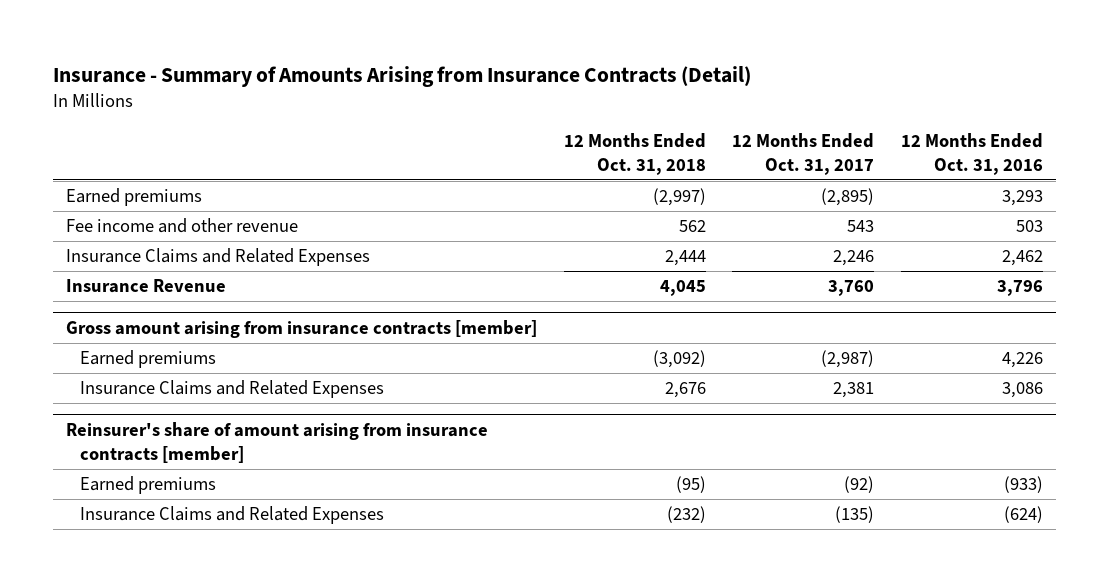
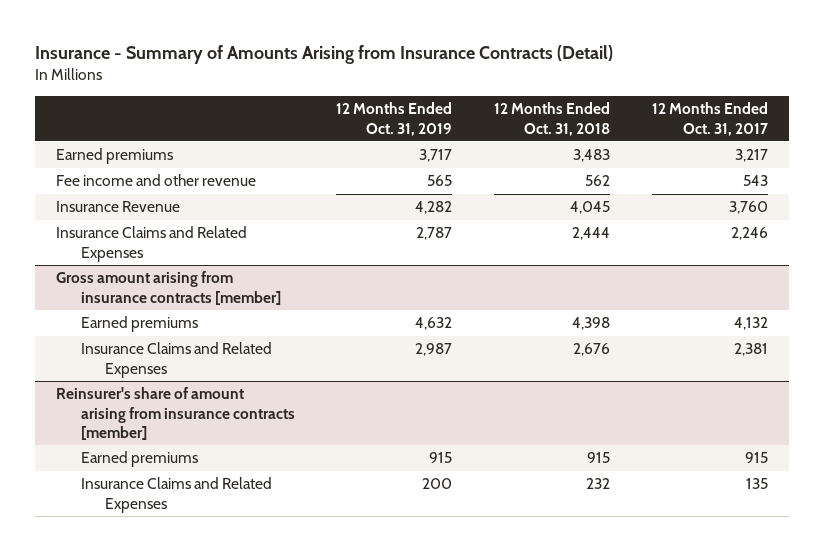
[900,133,1043,176] 12 Months Ended Oct. 31, 2016 -> none
none -> [336,102,453,136] 12 Months Ended Oct. 31, 2019
[652,188,706,207] (2,997) -> [573,149,611,163] 3,483
[821,188,875,207] (2,895) -> [734,149,768,163] 3,217
[66,248,371,267] Insurance Claims and Related Expenses -> [56,226,248,262] Insurance Claims and Related Expenses
[652,350,706,369] (3,092) -> [572,317,611,331] 4,398
[821,350,875,369] (2,987) -> [733,317,768,331] 4,132
[675,476,706,494] (95) -> [587,452,611,464] 915
[844,476,875,494] (92) -> [744,452,768,464] 915
[666,506,706,524] (232) -> [586,478,611,490] 232
[835,506,875,524] (135) -> [745,478,768,490] 135

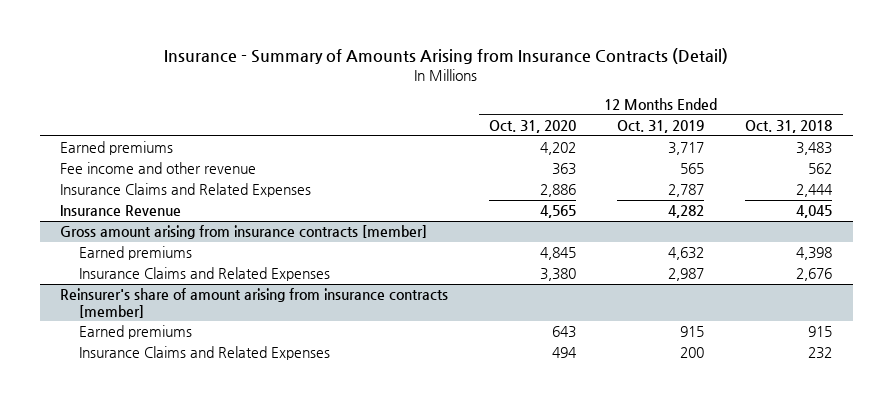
[651,102,768,136] 12 Months Ended Oct. 31, 2017 -> none
none -> [489,120,577,134] Oct. 31, 2020
[56,201,181,213] Insurance Revenue -> [60,205,182,217] Insurance Revenue

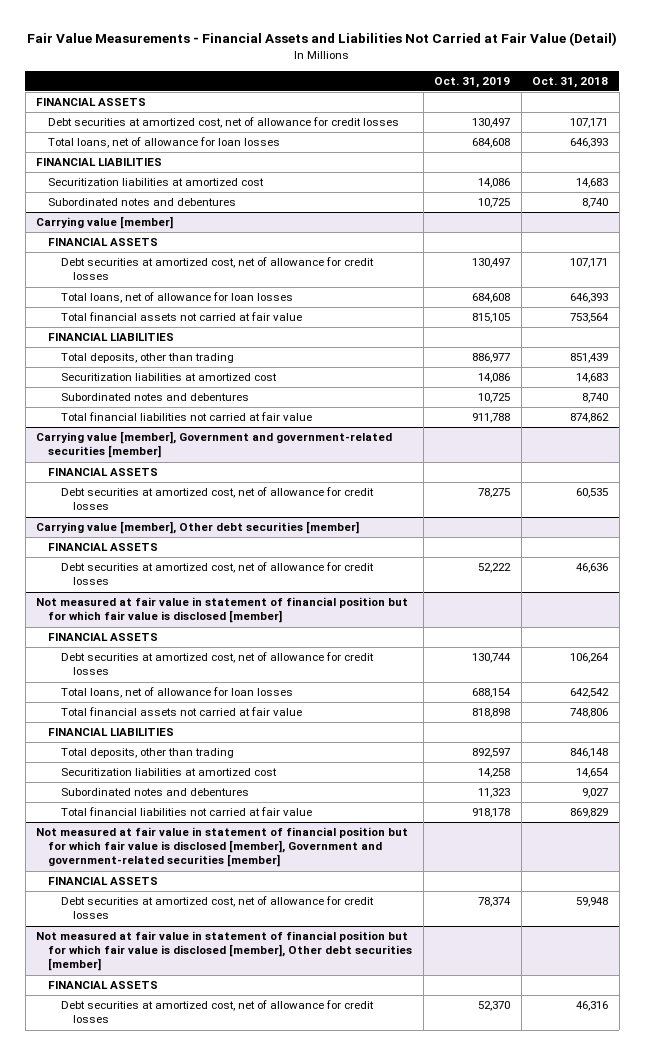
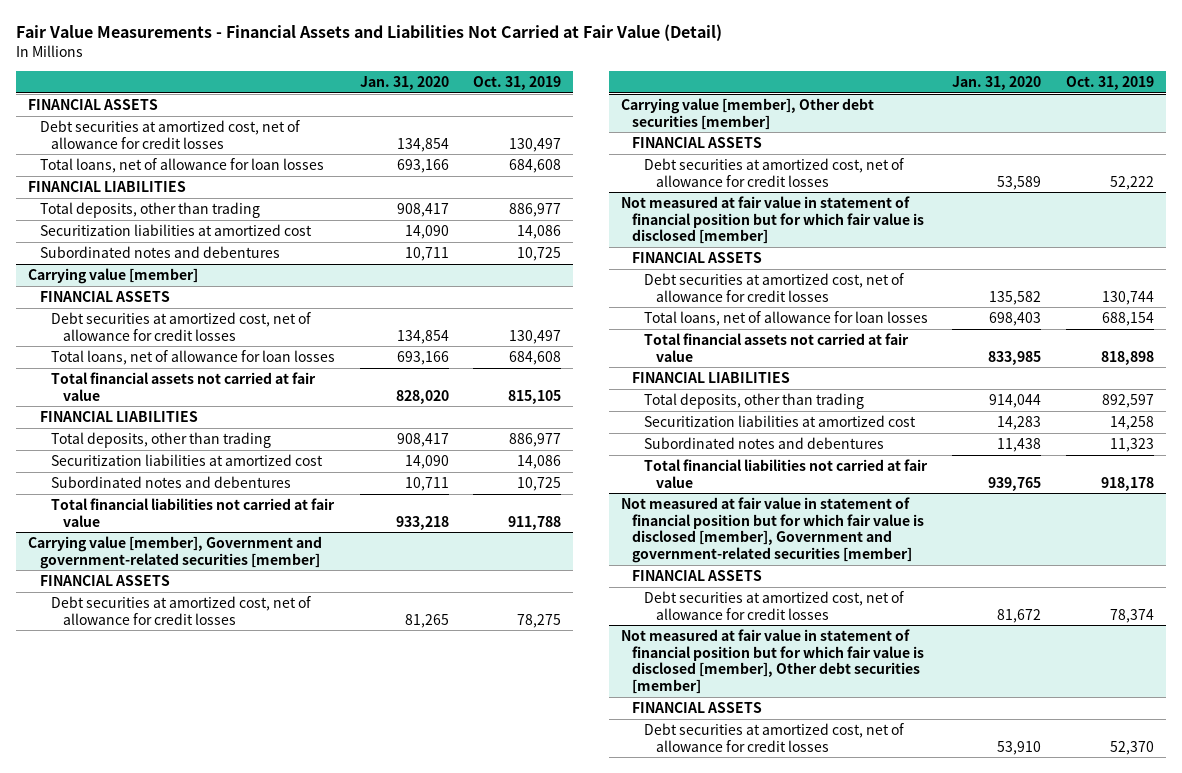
[532,76,609,88] Oct. 31, 2018 -> none
none -> [359,75,449,90] Jan. 31, 2020
none -> [39,201,260,218] Total deposits, other than trading

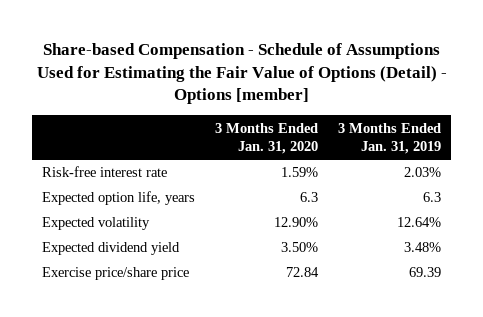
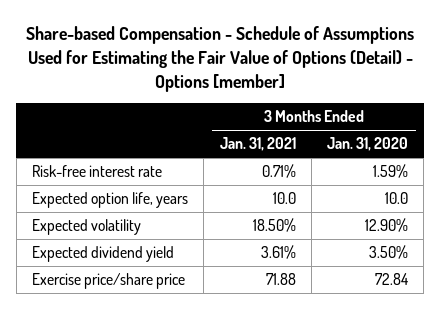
[337,122,441,155] 3 Months Ended Jan. 31, 2019 -> none
none -> [219,137,296,152] Jan. 31, 2021
[300,192,319,203] 6.3 -> [385,192,409,205] 10.0

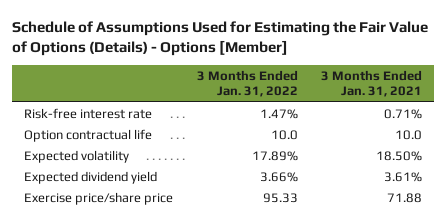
[26,26,415,92] Share-based Compensation - Schedule of Assumptions Used for Estimating the Fair Value of Options (Detail) - Options [member] -> [11,20,428,57] Schedule of Assumptions Used for Estimating the Fair Value of Options (Details) - Options [Member]
[327,137,409,152] Jan. 31, 2020 -> none
none -> [196,69,298,98] 3 Months Ended Jan. 31, 2022
[32,192,189,209] Expected option life, years -> [23,128,152,142] Option contractual life

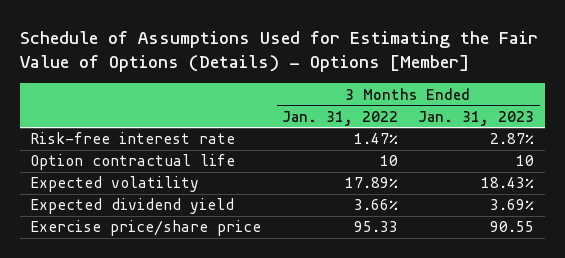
[321,69,423,98] 3 Months Ended Jan. 31, 2021 -> none
none -> [418,110,535,126] Jan. 31, 2023
[270,129,298,140] 10.0 -> [379,155,398,167] 10

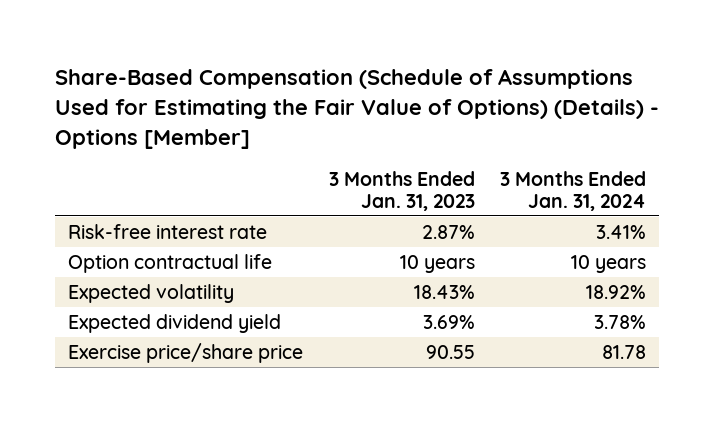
[19,30,538,72] Schedule of Assumptions Used for Estimating the Fair Value of Options (Details) - Options [Member] -> [54,68,659,149] Share-Based Compensation (Schedule of Assumptions Used for Estimating the Fair Value of Options) (Details) - Options [Member]
[281,110,398,126] Jan. 31, 2022 -> none
none -> [500,170,647,211] 3 Months Ended Jan. 31, 2024
[516,155,535,167] 10 -> [399,254,475,273] 10 years

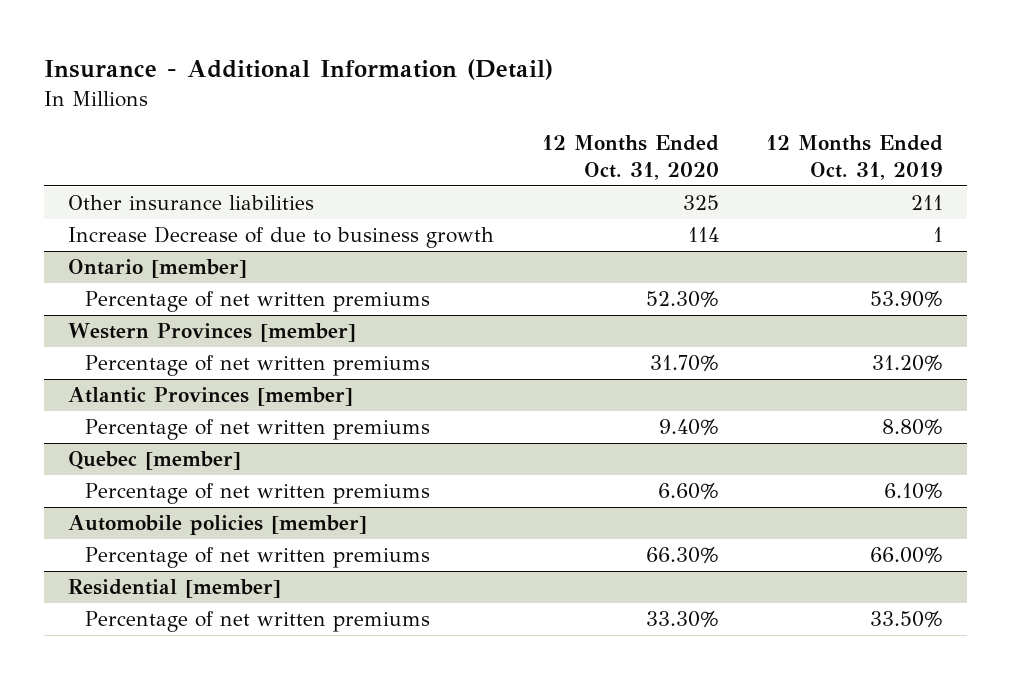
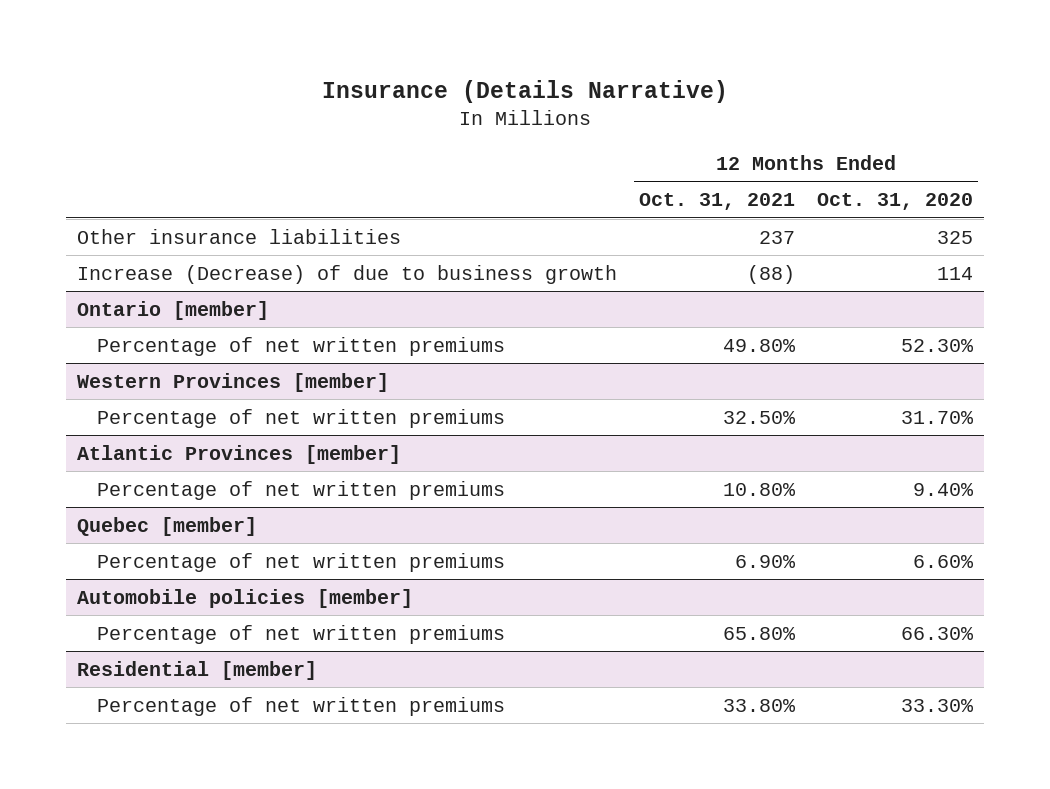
[44,59,554,81] Insurance - Additional Information (Detail) -> [321,79,728,103] Insurance (Details Narrative)
[766,135,944,180] 12 Months Ended Oct. 31, 2019 -> none
none -> [638,193,795,211] Oct. 31, 2021
[68,226,495,249] Increase Decrease of due to business growth -> [77,264,618,284] Increase (Decrease) of due to business growth

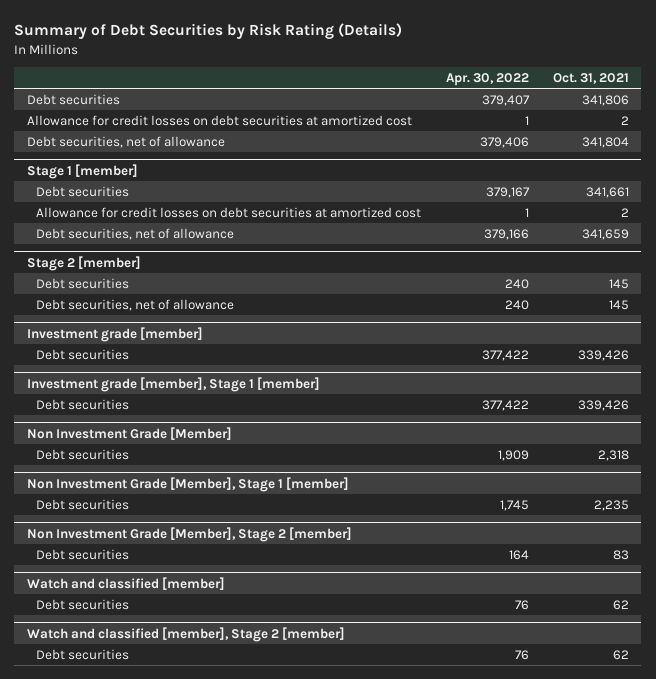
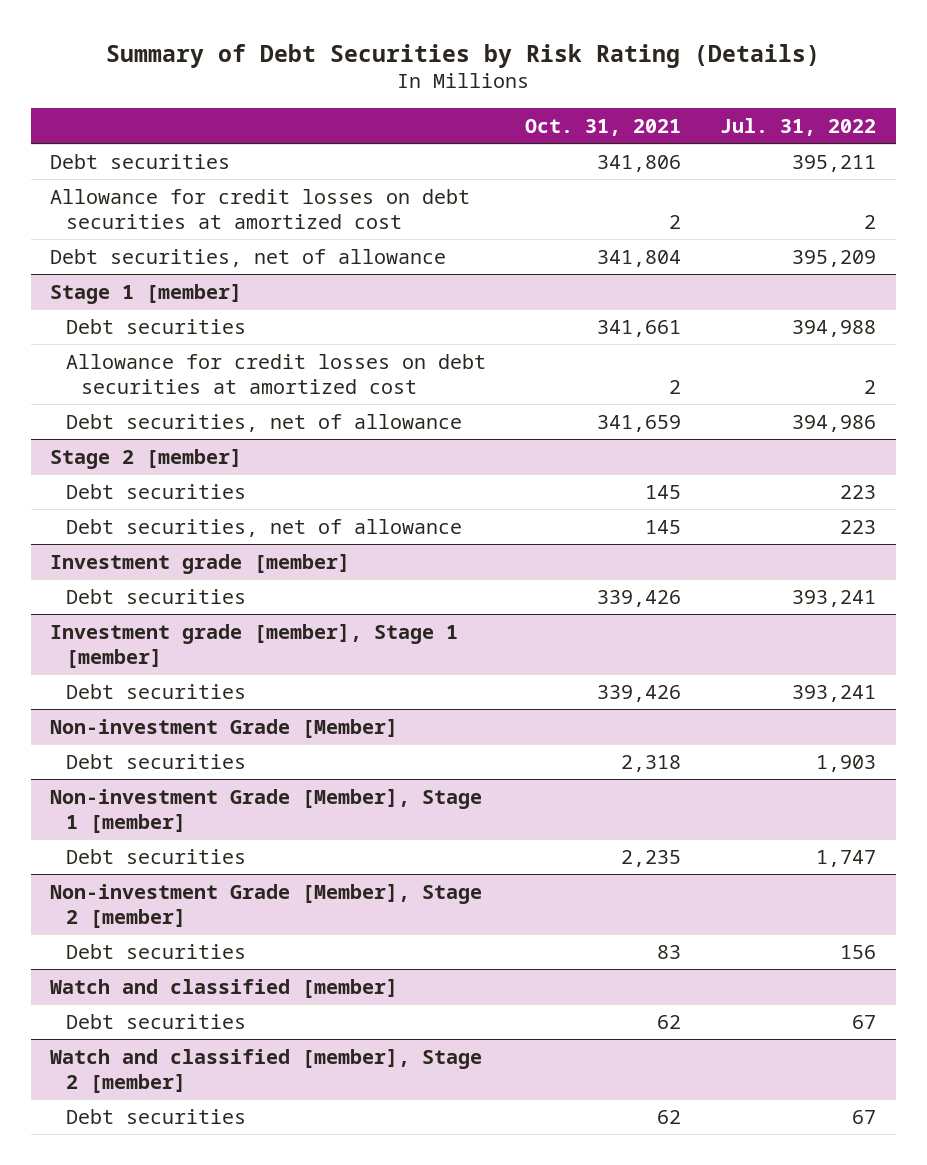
[445,72,529,86] Apr. 30, 2022 -> none
none -> [720,118,877,137] Jul. 31, 2022
[26,426,232,440] Non Investment Grade [Member] -> [50,718,399,738] Non-investment Grade [Member]
[26,476,349,492] Non Investment Grade [Member], Stage 1 [member] -> [50,788,483,834] Non-investment Grade [Member], Stage 1 [member]
[26,526,352,542] Non Investment Grade [Member], Stage 2 [member] -> [50,883,483,929] Non-investment Grade [Member], Stage 2 [member]

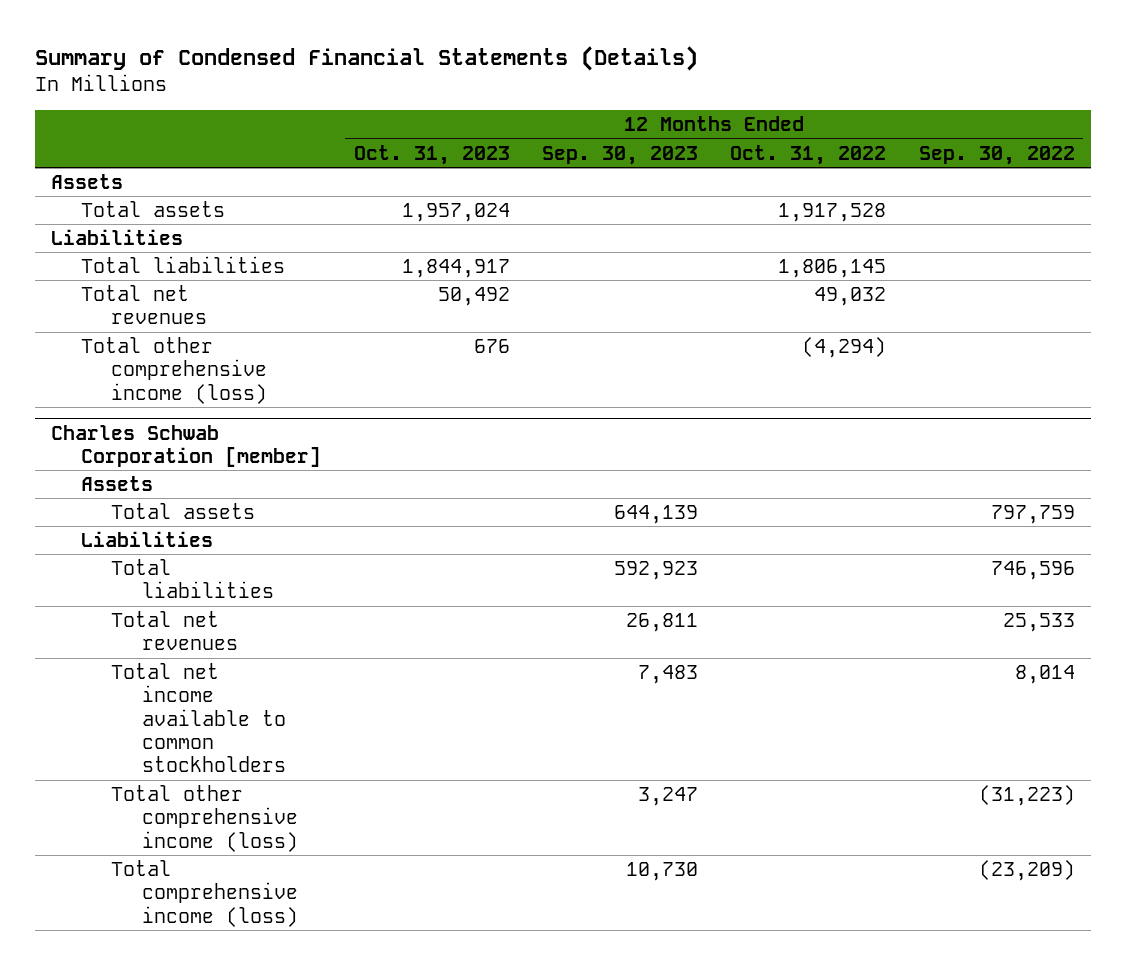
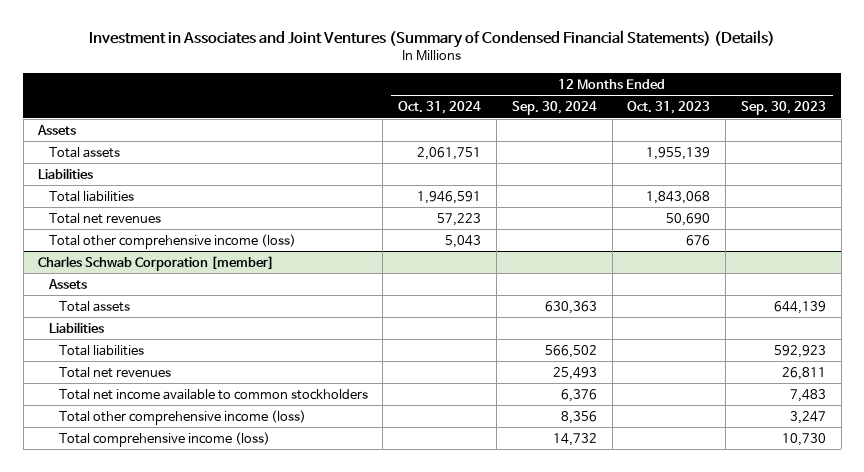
[34,45,698,71] Summary of Condensed Financial Statements (Details) -> [89,29,776,48] Investment in Associates and Joint Ventures (Summary of Condensed Financial Statements) (Details)
[730,144,887,165] Oct. 31, 2022 -> none
[918,145,1075,165] Sep. 30, 2022 -> none
none -> [398,101,482,115] Oct. 31, 2024
none -> [511,101,597,116] Sep. 30, 2024
[401,202,510,222] 1,957,024 -> [646,146,711,160] 1,955,139
[401,258,510,278] 1,844,917 -> [646,190,711,204] 1,843,068
[437,286,510,306] 50,492 -> [666,212,711,226] 50,690

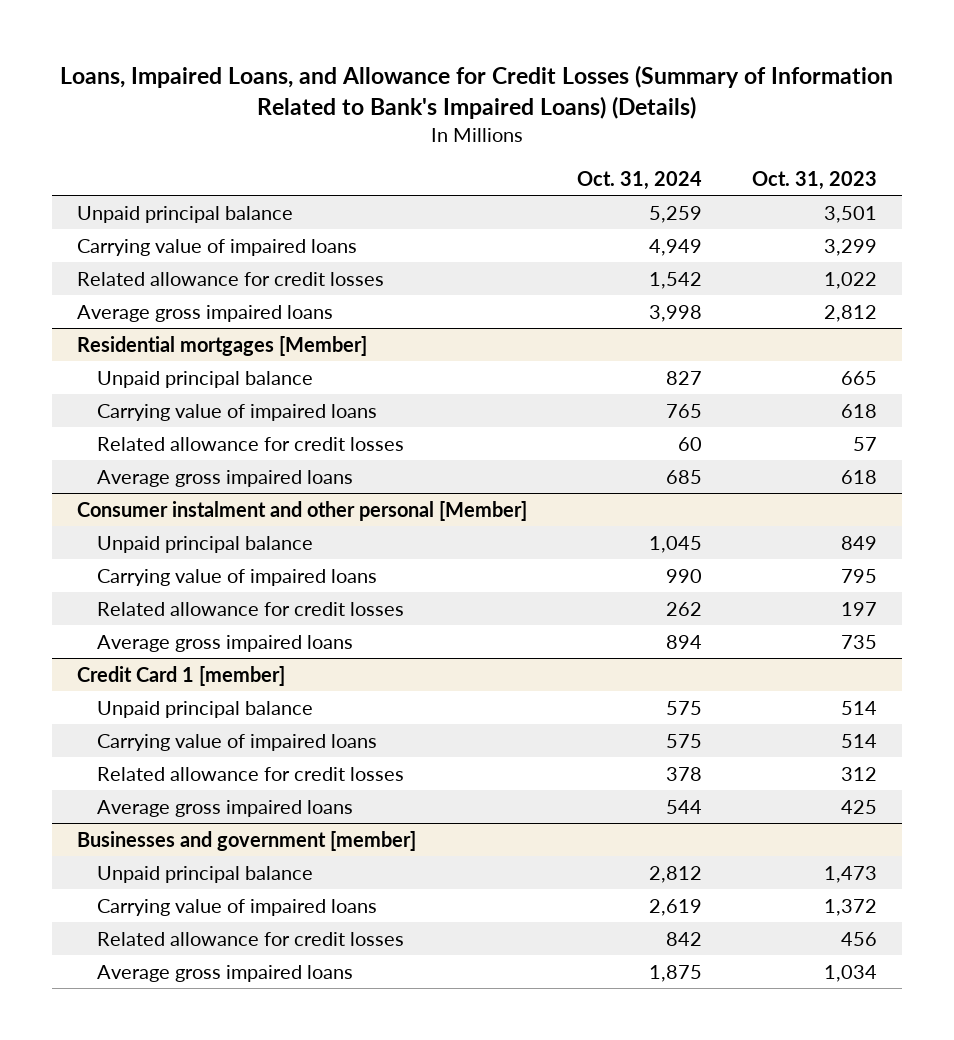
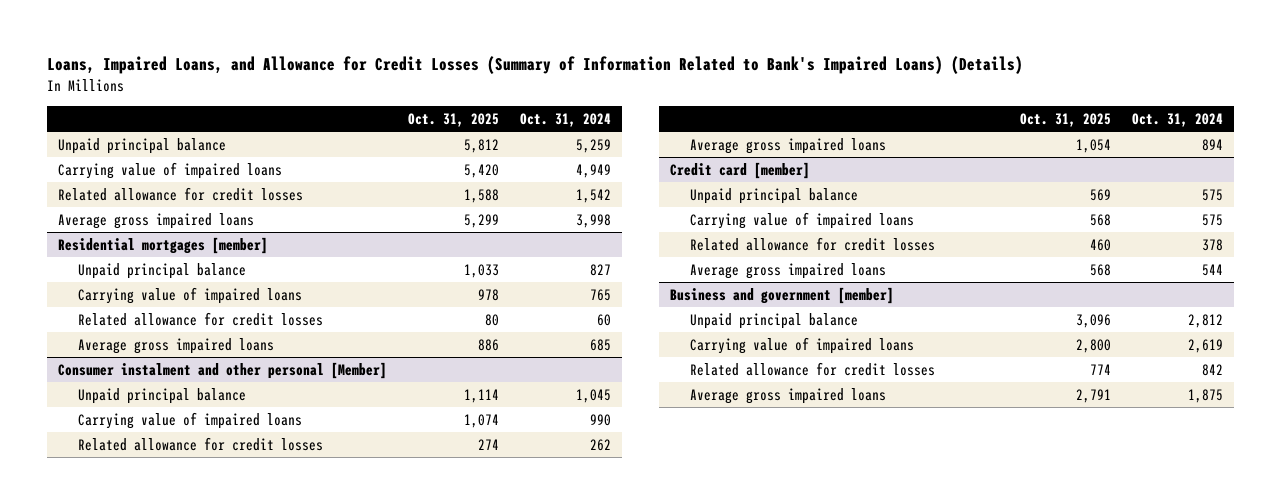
[752,171,878,191] Oct. 31, 2023 -> none
none -> [408,112,500,127] Oct. 31, 2025
[77,335,368,356] Residential mortgages [Member] -> [57,236,268,254] Residential mortgages [member]
[77,665,286,686] Credit Card 1 [member] -> [670,161,811,179] Credit card [member]
[77,830,417,851] Businesses and government [member] -> [670,286,895,304] Business and government [member]

